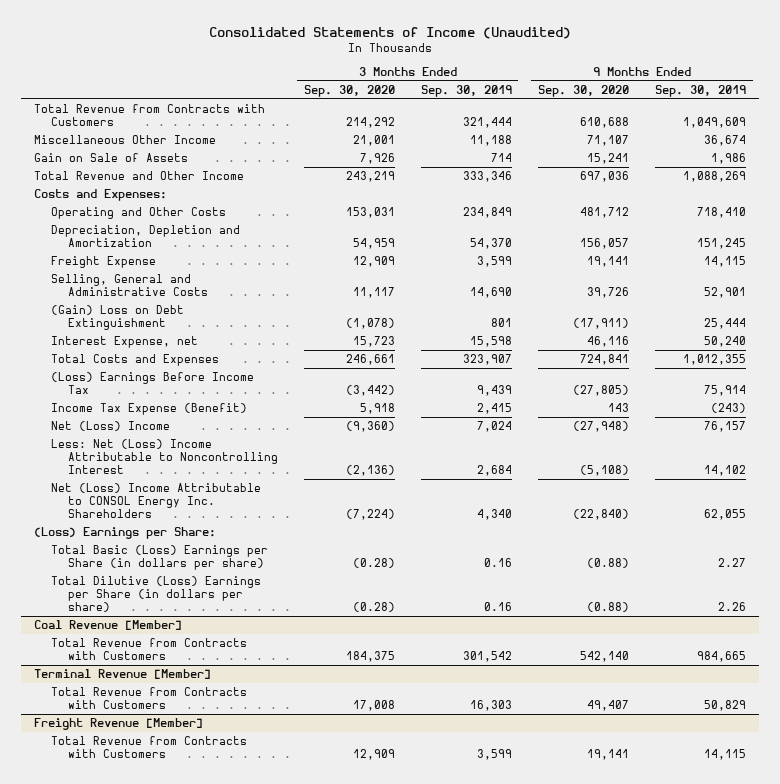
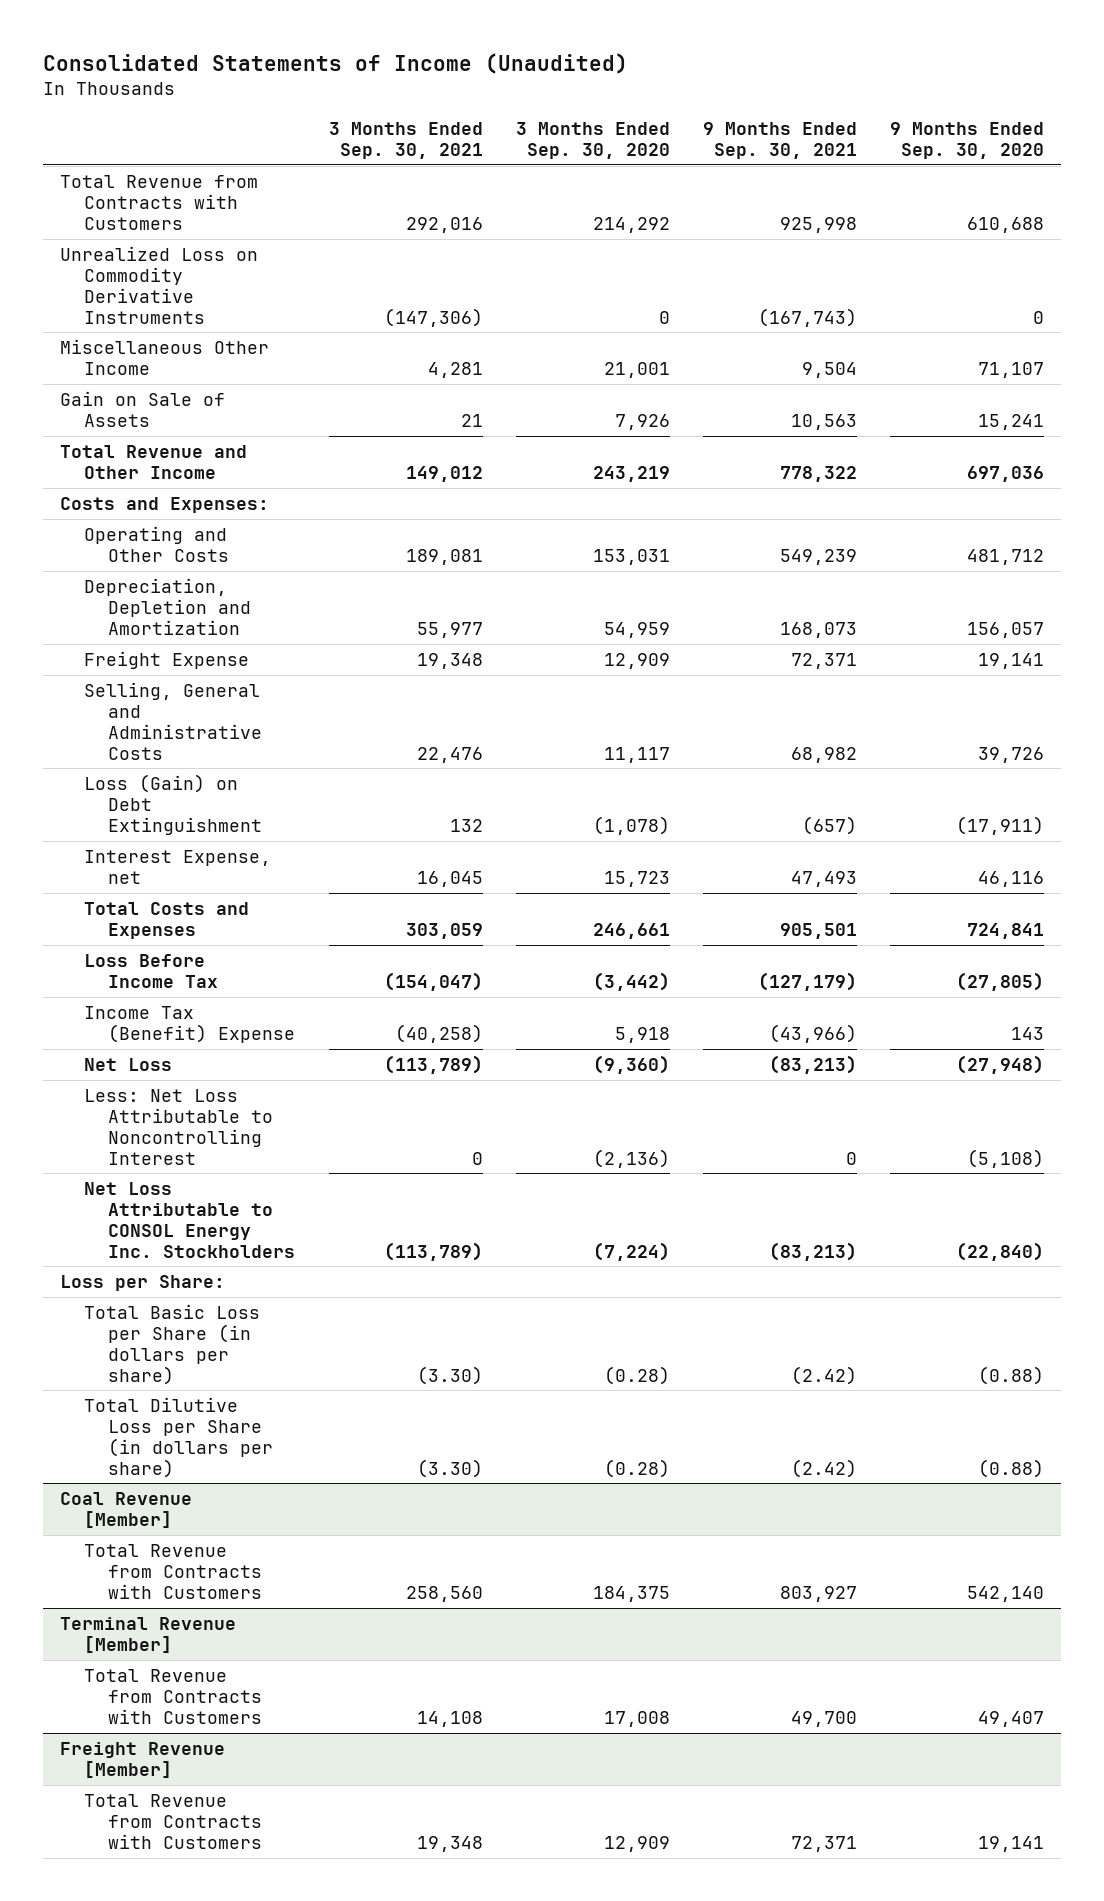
[420,84,512,97] Sep. 30, 2019 -> none
[654,84,746,97] Sep. 30, 2019 -> none
none -> [328,121,483,159] 3 Months Ended Sep. 30, 2021
none -> [702,121,857,159] 9 Months Ended Sep. 30, 2021
none -> [59,245,258,324] Unrealized Loss on Commodity Derivative Instruments
[50,305,184,331] (Gain) Loss on Debt Extinguishment -> [84,773,263,835] Loss (Gain) on Debt Extinguishment
[50,372,254,395] (Loss) Earnings Before Income Tax -> [84,953,219,988] Loss Before Income Tax
[50,403,247,416] Income Tax Expense (Benefit) -> [84,1005,296,1043] Income Tax (Benefit) Expense
[50,421,170,432] Net (Loss) Income -> [84,1057,173,1071] Net Loss
[50,439,278,474] Less: Net (Loss) Income Attributable to Noncontrolling Interest -> [84,1088,274,1165] Less: Net Loss Attributable to Noncontrolling Interest
[50,483,261,518] Net (Loss) Income Attributable to CONSOL Energy Inc. Shareholders -> [84,1181,296,1258] Net Loss Attributable to CONSOL Energy Inc. Stockholders
[33,527,216,540] (Loss) Earnings per Share: -> [59,1274,225,1291] Loss per Share:
[50,545,268,571] Total Basic (Loss) Earnings per Share (in dollars per share) -> [84,1303,261,1385] Total Basic Loss per Share (in dollars per share)
[50,576,261,612] Total Dilutive (Loss) Earnings per Share (in dollars per share) -> [84,1396,274,1478] Total Dilutive Loss per Share (in dollars per share)

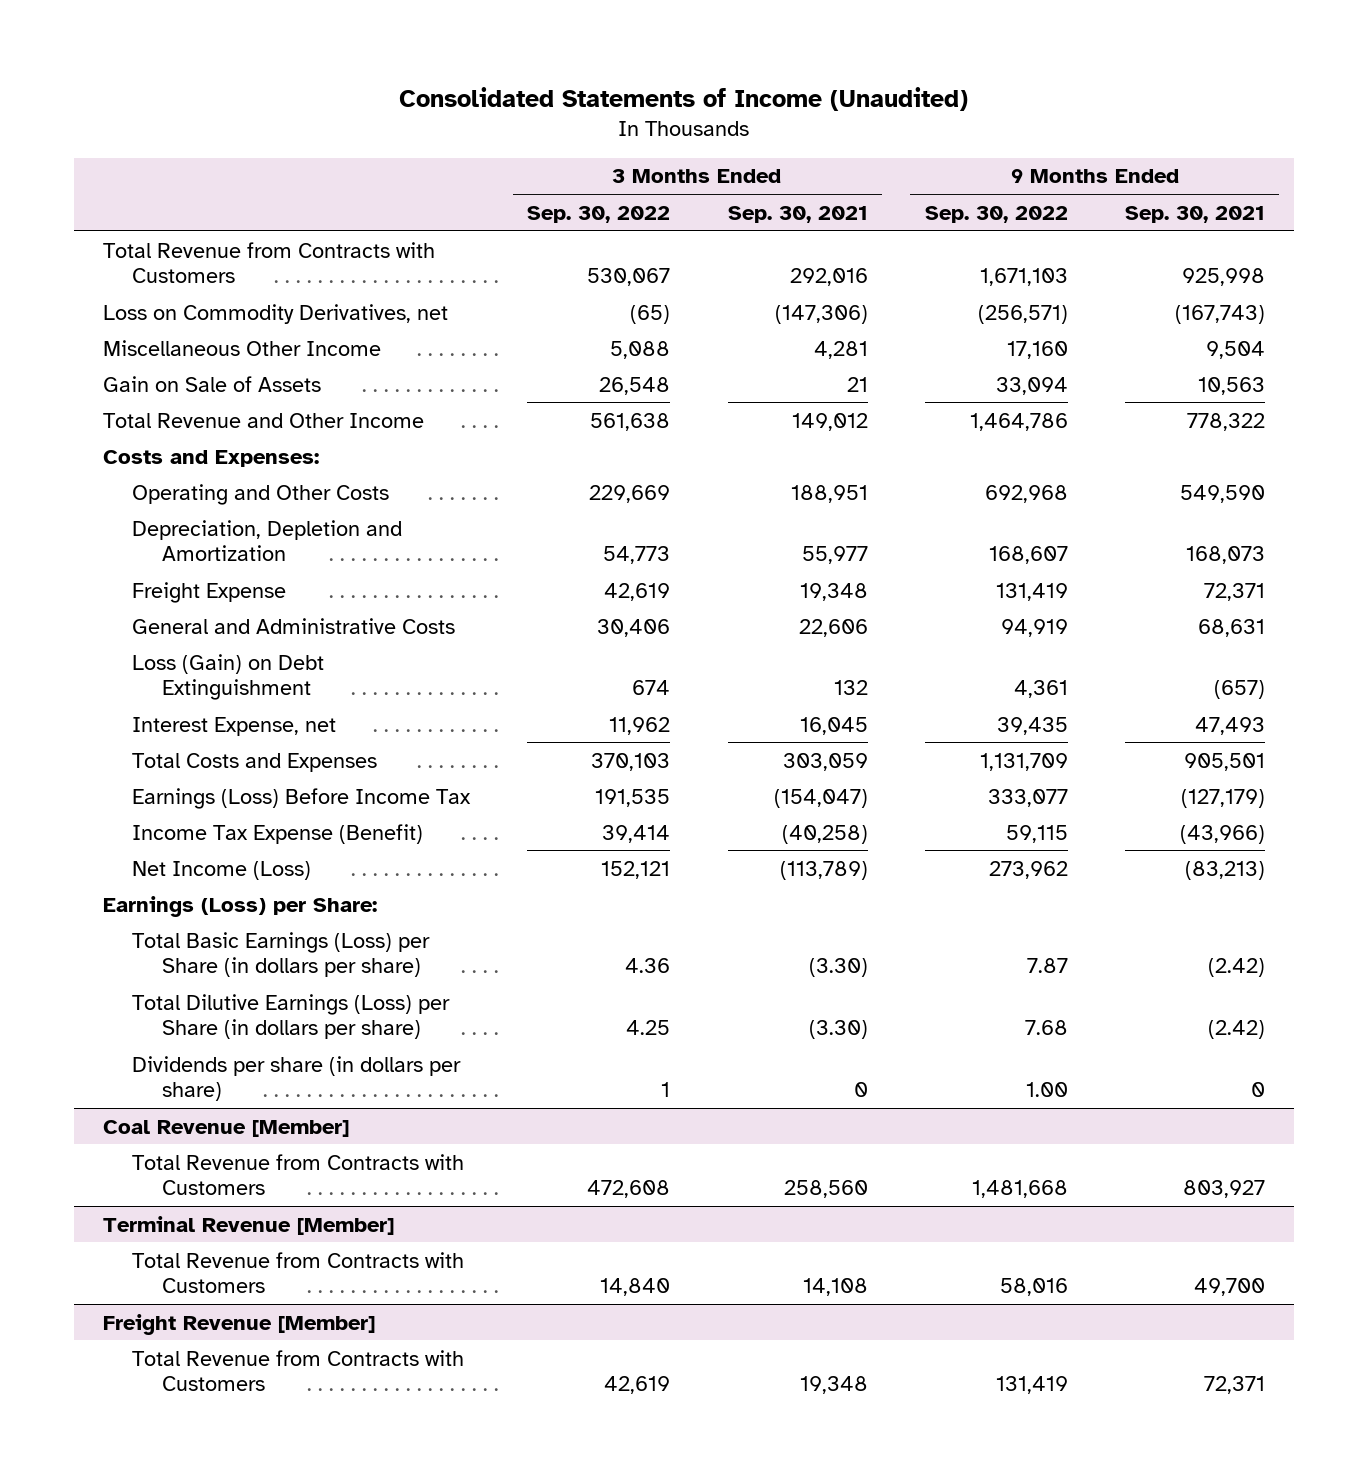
[515,121,670,159] 3 Months Ended Sep. 30, 2020 -> none
[890,121,1045,159] 9 Months Ended Sep. 30, 2020 -> none
none -> [527,205,671,223] Sep. 30, 2022
none -> [924,205,1068,223] Sep. 30, 2022
[59,245,258,324] Unrealized Loss on Commodity Derivative Instruments -> [102,303,448,324] Loss on Commodity Derivatives, net
[405,548,483,565] 189,081 -> [790,484,868,503] 188,951
[779,548,857,565] 549,239 -> [1180,484,1266,503] 549,590
[84,681,263,760] Selling, General and Administrative Costs -> [132,617,456,634] General and Administrative Costs
[416,746,483,763] 22,476 -> [798,618,868,637] 22,606
[790,746,857,763] 68,982 -> [1198,618,1266,637] 68,631
[84,1088,274,1165] Less: Net Loss Attributable to Noncontrolling Interest -> none
[84,1181,296,1258] Net Loss Attributable to CONSOL Energy Inc. Stockholders -> none
[84,953,219,988] Loss Before Income Tax -> [132,787,472,809] Earnings (Loss) Before Income Tax
[84,1005,296,1043] Income Tax (Benefit) Expense -> [132,823,424,844] Income Tax Expense (Benefit)
[84,1057,173,1071] Net Loss -> [132,860,312,880] Net Income (Loss)
[59,1274,225,1291] Loss per Share: -> [102,895,377,917] Earnings (Loss) per Share:
[84,1303,261,1385] Total Basic Loss per Share (in dollars per share) -> [132,931,431,978] Total Basic Earnings (Loss) per Share (in dollars per share)
[84,1396,274,1478] Total Dilutive Loss per Share (in dollars per share) -> [132,993,451,1040] Total Dilutive Earnings (Loss) per Share (in dollars per share)
none -> [132,1055,462,1102] Dividends per share (in dollars per share)

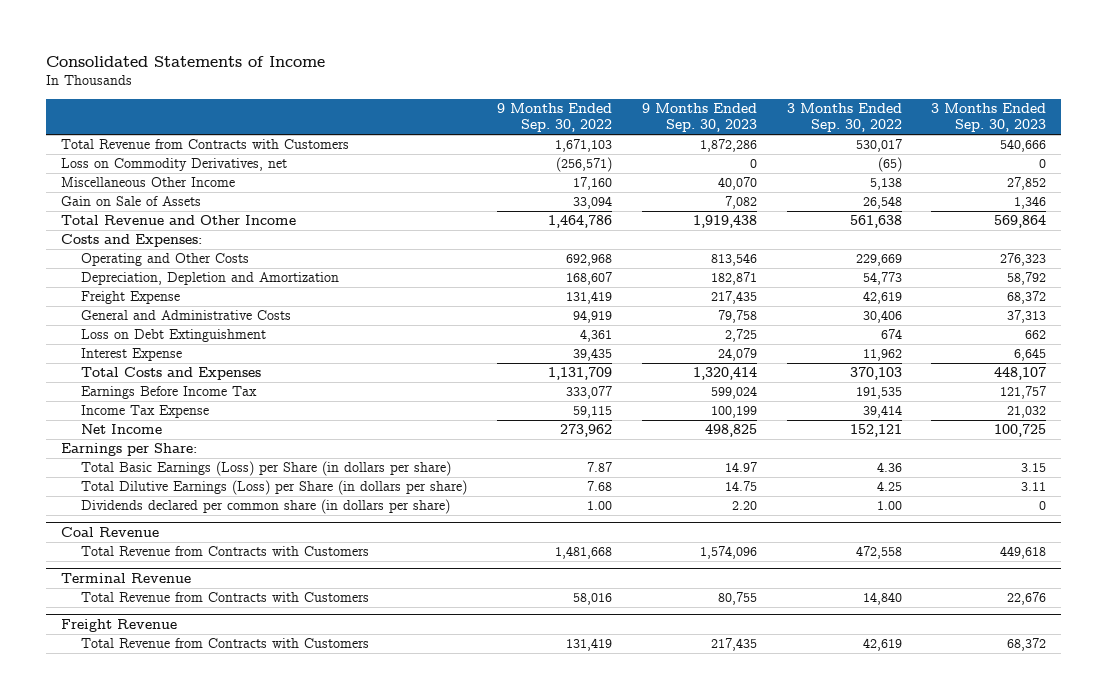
[398,87,968,112] Consolidated Statements of Income (Unaudited) -> [46,56,326,68] Consolidated Statements of Income
[727,205,868,223] Sep. 30, 2021 -> none
[1125,205,1266,223] Sep. 30, 2021 -> none
none -> [641,103,757,133] 9 Months Ended Sep. 30, 2023
none -> [931,103,1047,133] 3 Months Ended Sep. 30, 2023
[587,268,671,287] 530,067 -> [855,139,902,153] 530,017
[610,340,671,359] 5,088 -> [869,178,902,191] 5,138
[132,653,325,701] Loss (Gain) on Debt Extinguishment -> [81,329,267,343] Loss on Debt Extinguishment
[132,716,337,736] Interest Expense, net -> [81,348,183,362] Interest Expense
[132,787,472,809] Earnings (Loss) Before Income Tax -> [81,386,258,400] Earnings Before Income Tax
[132,823,424,844] Income Tax Expense (Benefit) -> [81,405,210,419] Income Tax Expense
[132,860,312,880] Net Income (Loss) -> [81,424,163,435] Net Income
[102,895,377,917] Earnings (Loss) per Share: -> [61,443,198,457] Earnings per Share:
[132,1055,462,1102] Dividends per share (in dollars per share) -> [81,499,451,515] Dividends declared per common share (in dollars per share)
[661,1082,671,1098] 1 -> [876,501,902,511] 1.00
[102,1119,349,1137] Coal Revenue [Member] -> [61,527,160,538] Coal Revenue
[587,1180,671,1199] 472,608 -> [855,546,902,560] 472,558
[102,1215,394,1235] Terminal Revenue [Member] -> [61,573,192,584] Terminal Revenue
[102,1313,375,1335] Freight Revenue [Member] -> [61,619,178,633] Freight Revenue

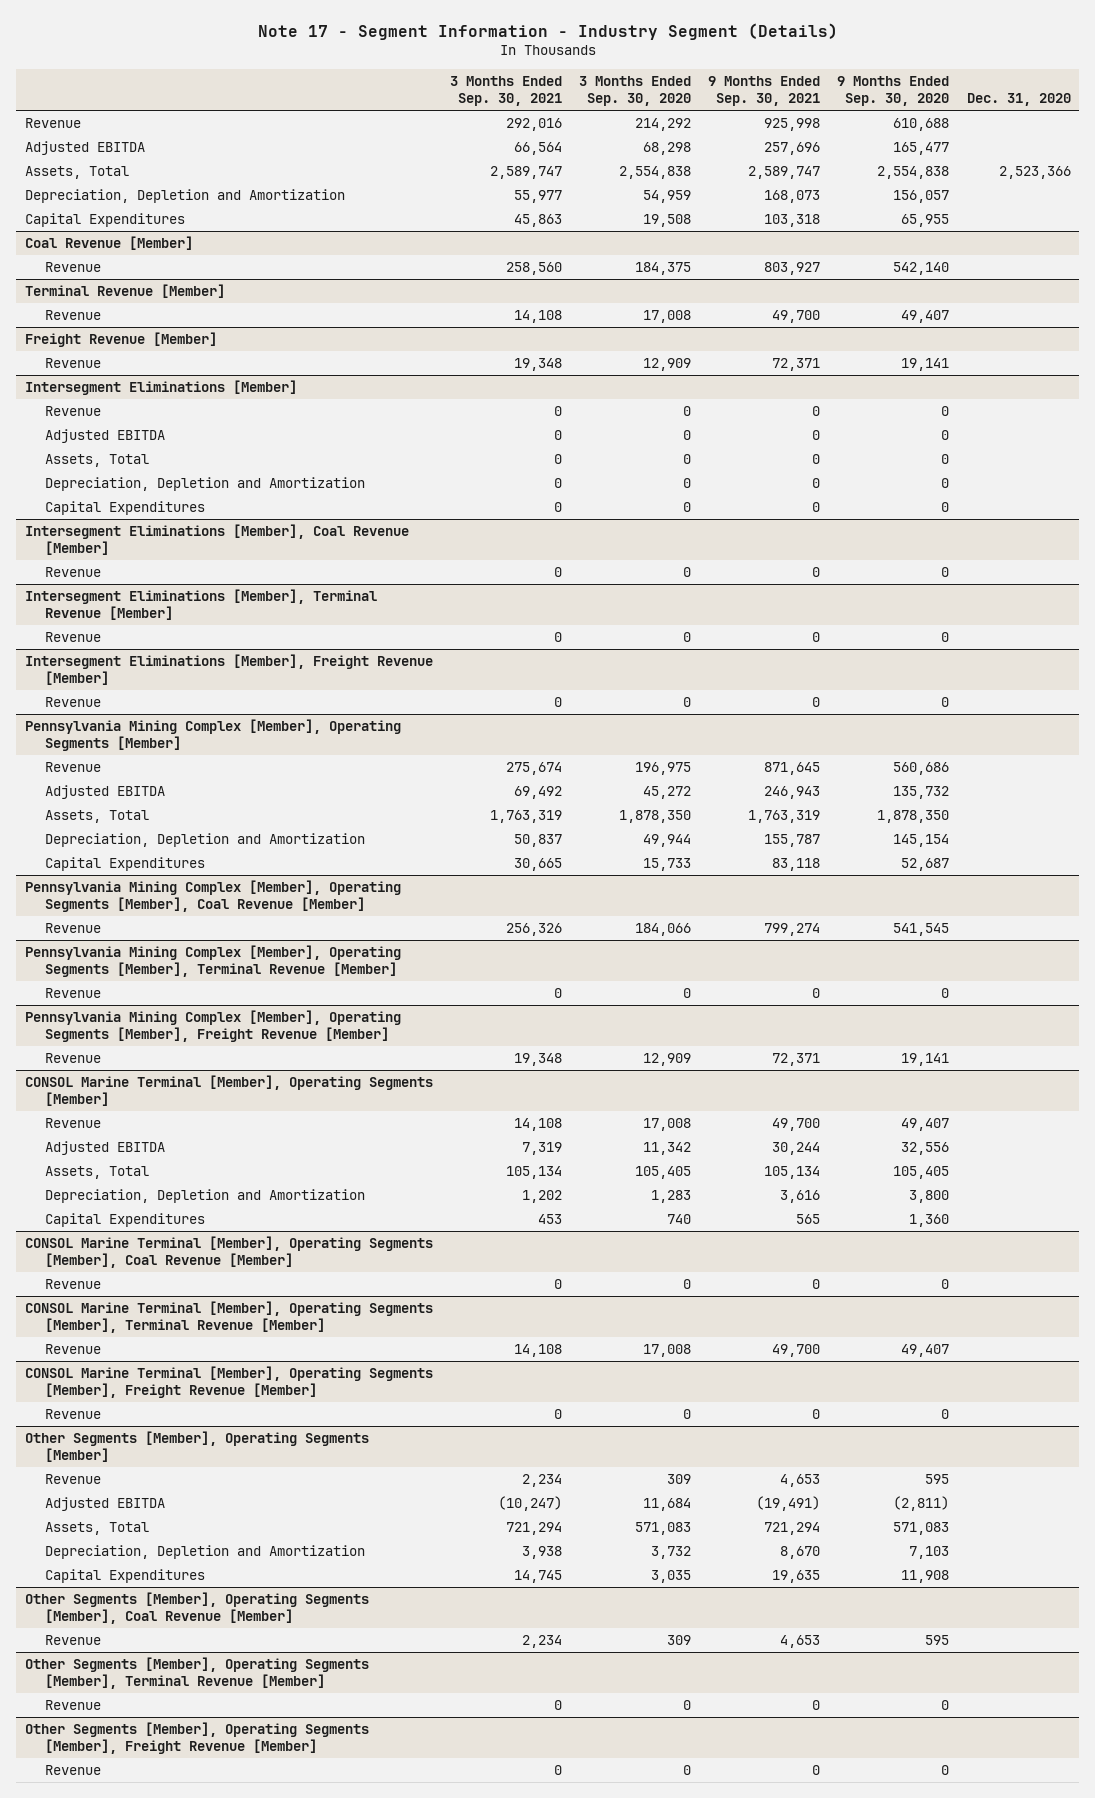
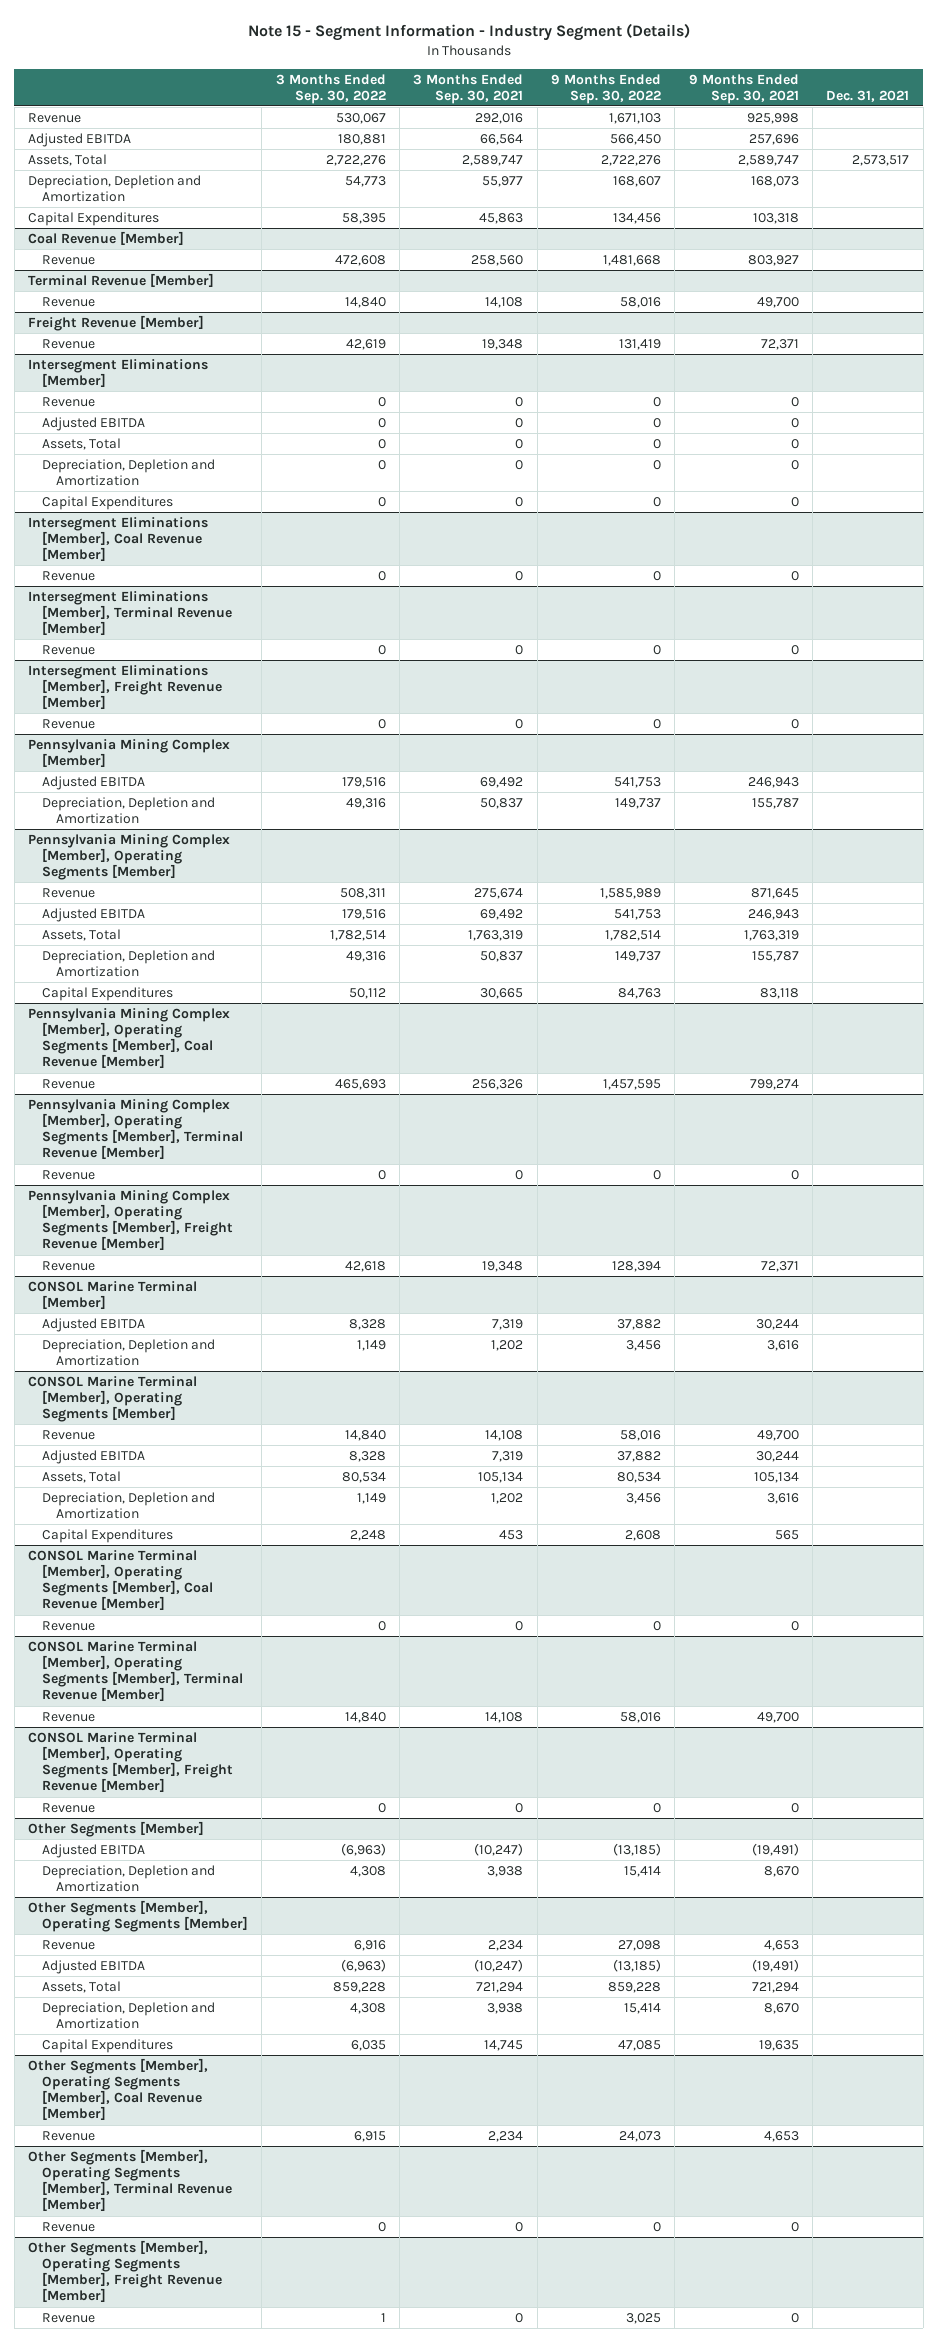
[257,23,838,41] Note 17 - Segment Information - Industry Segment (Details) -> [247,22,690,41] Note 15 - Segment Information - Industry Segment (Details)
[578,76,691,107] 3 Months Ended Sep. 30, 2020 -> none
[837,76,950,107] 9 Months Ended Sep. 30, 2020 -> none
[966,93,1071,107] Dec. 31, 2020 -> none
none -> [275,73,386,104] 3 Months Ended Sep. 30, 2022
none -> [551,73,662,104] 9 Months Ended Sep. 30, 2022
none -> [826,89,910,102] Dec. 31, 2021
none -> [28,739,231,768] Pennsylvania Mining Complex [Member]
none -> [42,776,146,791] Adjusted EBITDA
none -> [42,797,216,825] Depreciation, Depletion and Amortization
none -> [28,1281,198,1310] CONSOL Marine Terminal [Member]
none -> [42,1318,146,1333] Adjusted EBITDA
none -> [42,1339,216,1367] Depreciation, Depletion and Amortization
none -> [28,1821,205,1838] Other Segments [Member]
none -> [42,1844,146,1859] Adjusted EBITDA
none -> [42,1865,216,1893] Depreciation, Depletion and Amortization

